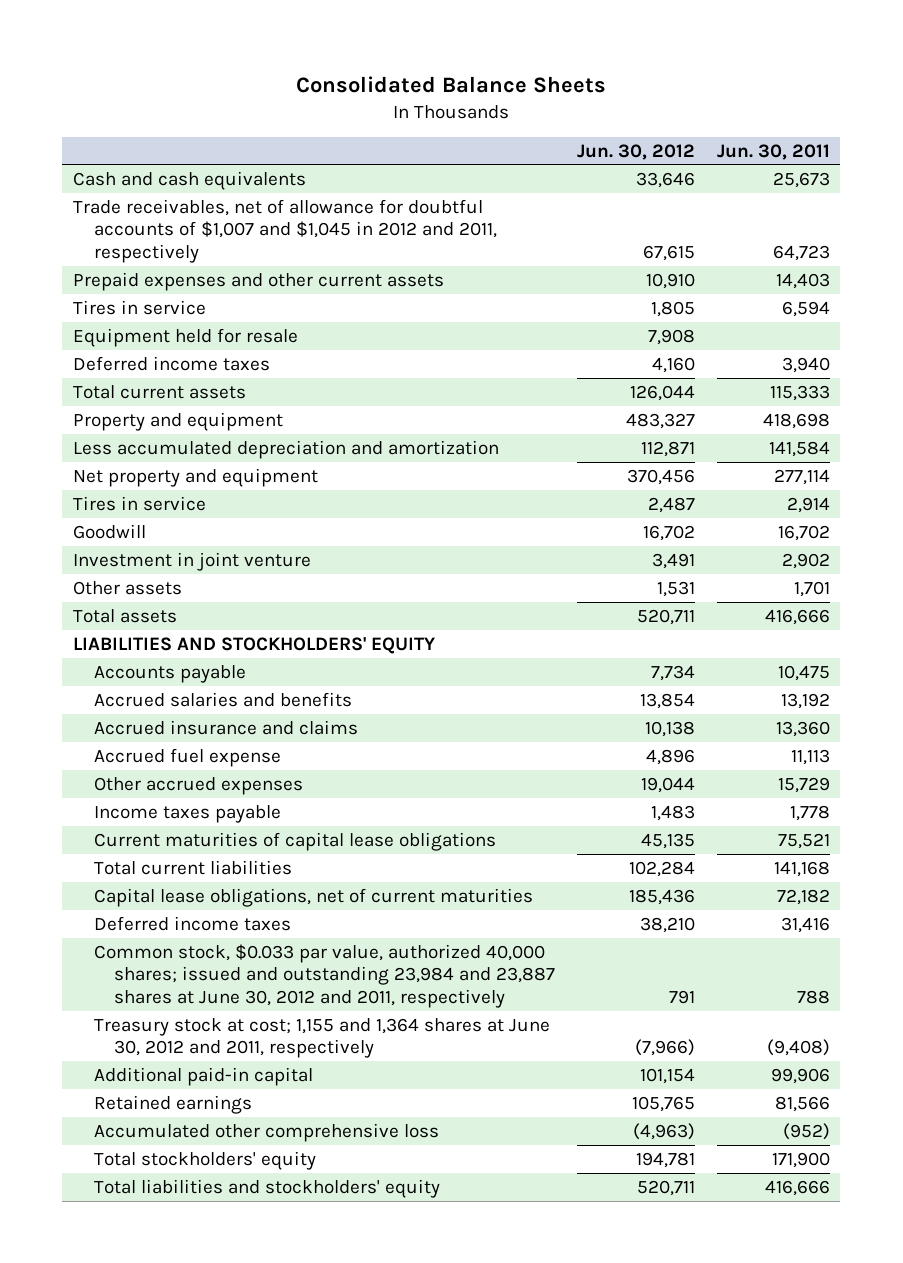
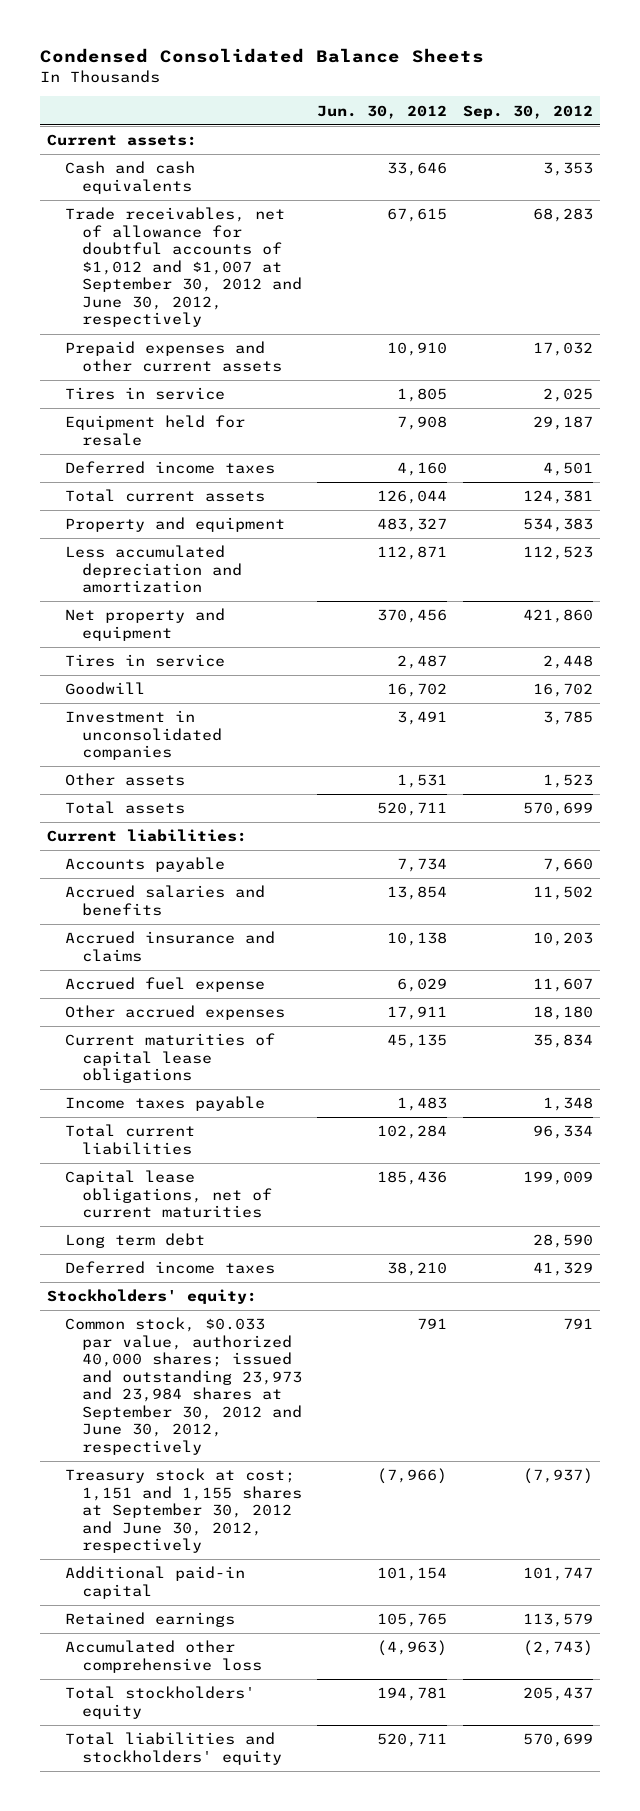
[296,75,607,93] Consolidated Balance Sheets -> [39,48,484,64] Condensed Consolidated Balance Sheets
[716,143,830,160] Jun. 30, 2011 -> none
none -> [462,104,593,119] Sep. 30, 2012
none -> [47,134,198,147] Current assets:
[73,198,497,264] Trade receivables, net of allowance for doubtful accounts of $1,007 and $1,045 in 2012 and 2011, respectively -> [64,207,303,328] Trade receivables, net of allowance for doubtful accounts of $1,012 and $1,007 at September 30, 2012 and June 30, 2012, respectively
[73,551,312,571] Investment in joint venture -> [64,710,223,761] Investment in unconsolidated companies
[73,636,436,654] LIABILITIES AND STOCKHOLDERS' EQUITY -> none
none -> [47,829,248,843] Current liabilities:
[645,748,695,765] 4,896 -> [397,978,448,993] 6,029
[640,776,695,793] 19,044 -> [387,1006,448,1021] 17,911
[93,804,281,823] Income taxes payable -> [64,1096,265,1112] Income taxes payable
none -> [64,1233,205,1249] Long term debt
none -> [47,1289,258,1305] Stockholders' equity:
[93,943,556,1009] Common stock, $0.033 par value, authorized 40,000 shares; issued and outstanding 23,984 and 23,887 shares at June 30, 2012 and 2011, respectively -> [64,1317,303,1455] Common stock, $0.033 par value, authorized 40,000 shares; issued and outstanding 23,973 and 23,984 shares at September 30, 2012 and June 30, 2012, respectively
[93,1017,550,1059] Treasury stock at cost; 1,155 and 1,364 shares at June 30, 2012 and 2011, respectively -> [64,1468,303,1554] Treasury stock at cost; 1,151 and 1,155 shares at September 30, 2012 and June 30, 2012, respectively

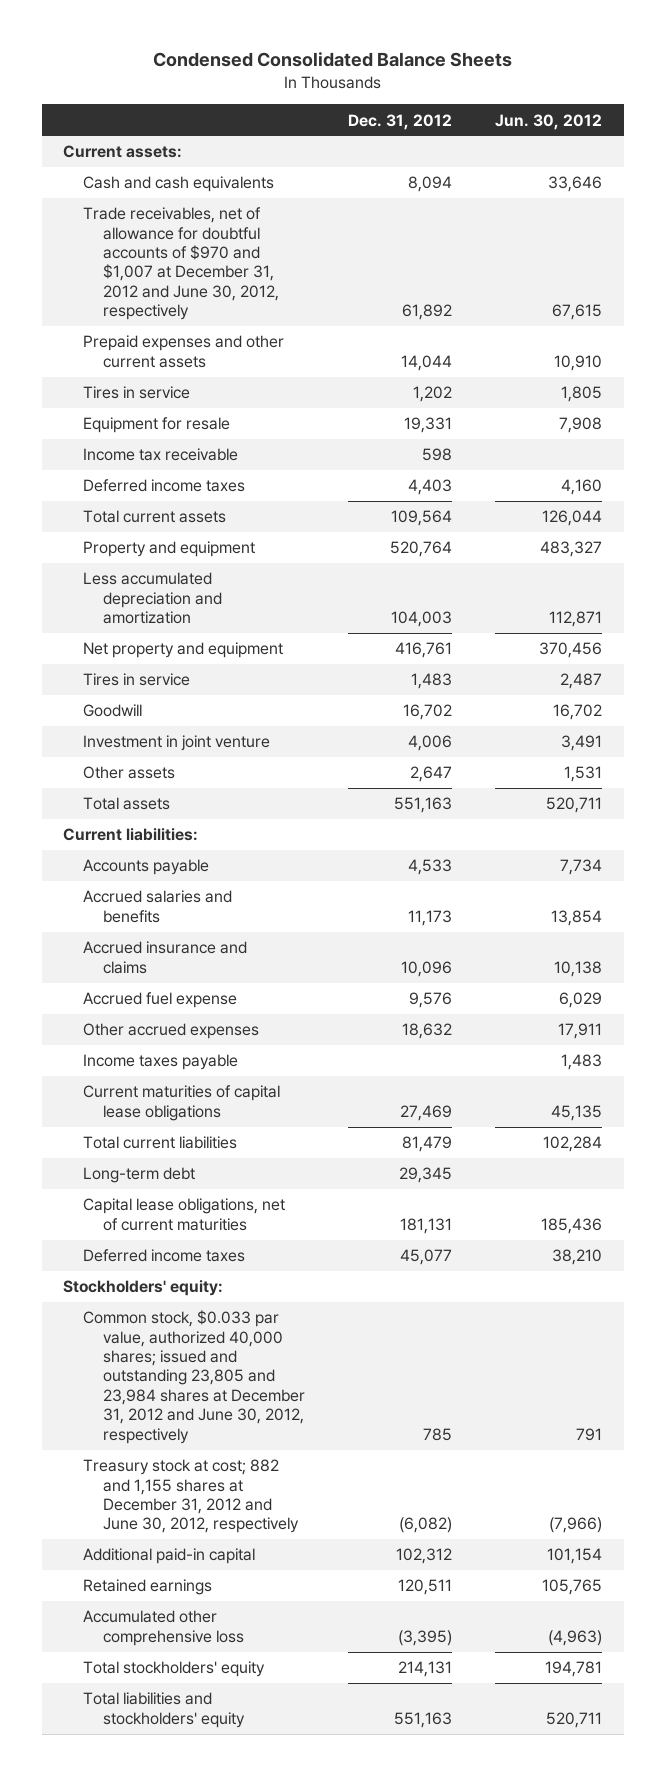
[462,104,593,119] Sep. 30, 2012 -> none
none -> [348,113,453,130] Dec. 31, 2012
[64,207,303,328] Trade receivables, net of allowance for doubtful accounts of $1,012 and $1,007 at September 30, 2012 and June 30, 2012, respectively -> [83,207,280,321] Trade receivables, net of allowance for doubtful accounts of $970 and $1,007 at December 31, 2012 and June 30, 2012, respectively
[64,415,245,446] Equipment held for resale -> [83,417,231,434] Equipment for resale
none -> [83,448,239,462] Income tax receivable
[64,710,223,761] Investment in unconsolidated companies -> [83,735,271,752] Investment in joint venture
[64,1033,275,1084] Current maturities of capital lease obligations -> [83,1085,281,1121] Current maturities of capital lease obligations
none -> [83,1167,196,1184] Long-term debt
[64,1233,205,1249] Long term debt -> none
[64,1317,303,1455] Common stock, $0.033 par value, authorized 40,000 shares; issued and outstanding 23,973 and 23,984 shares at September 30, 2012 and June 30, 2012, respectively -> [83,1310,306,1444] Common stock, $0.033 par value, authorized 40,000 shares; issued and outstanding 23,805 and 23,984 shares at December 31, 2012 and June 30, 2012, respectively
[64,1468,303,1554] Treasury stock at cost; 1,151 and 1,155 shares at September 30, 2012 and June 30, 2012, respectively -> [83,1459,300,1534] Treasury stock at cost; 882 and 1,155 shares at December 31, 2012 and June 30, 2012, respectively

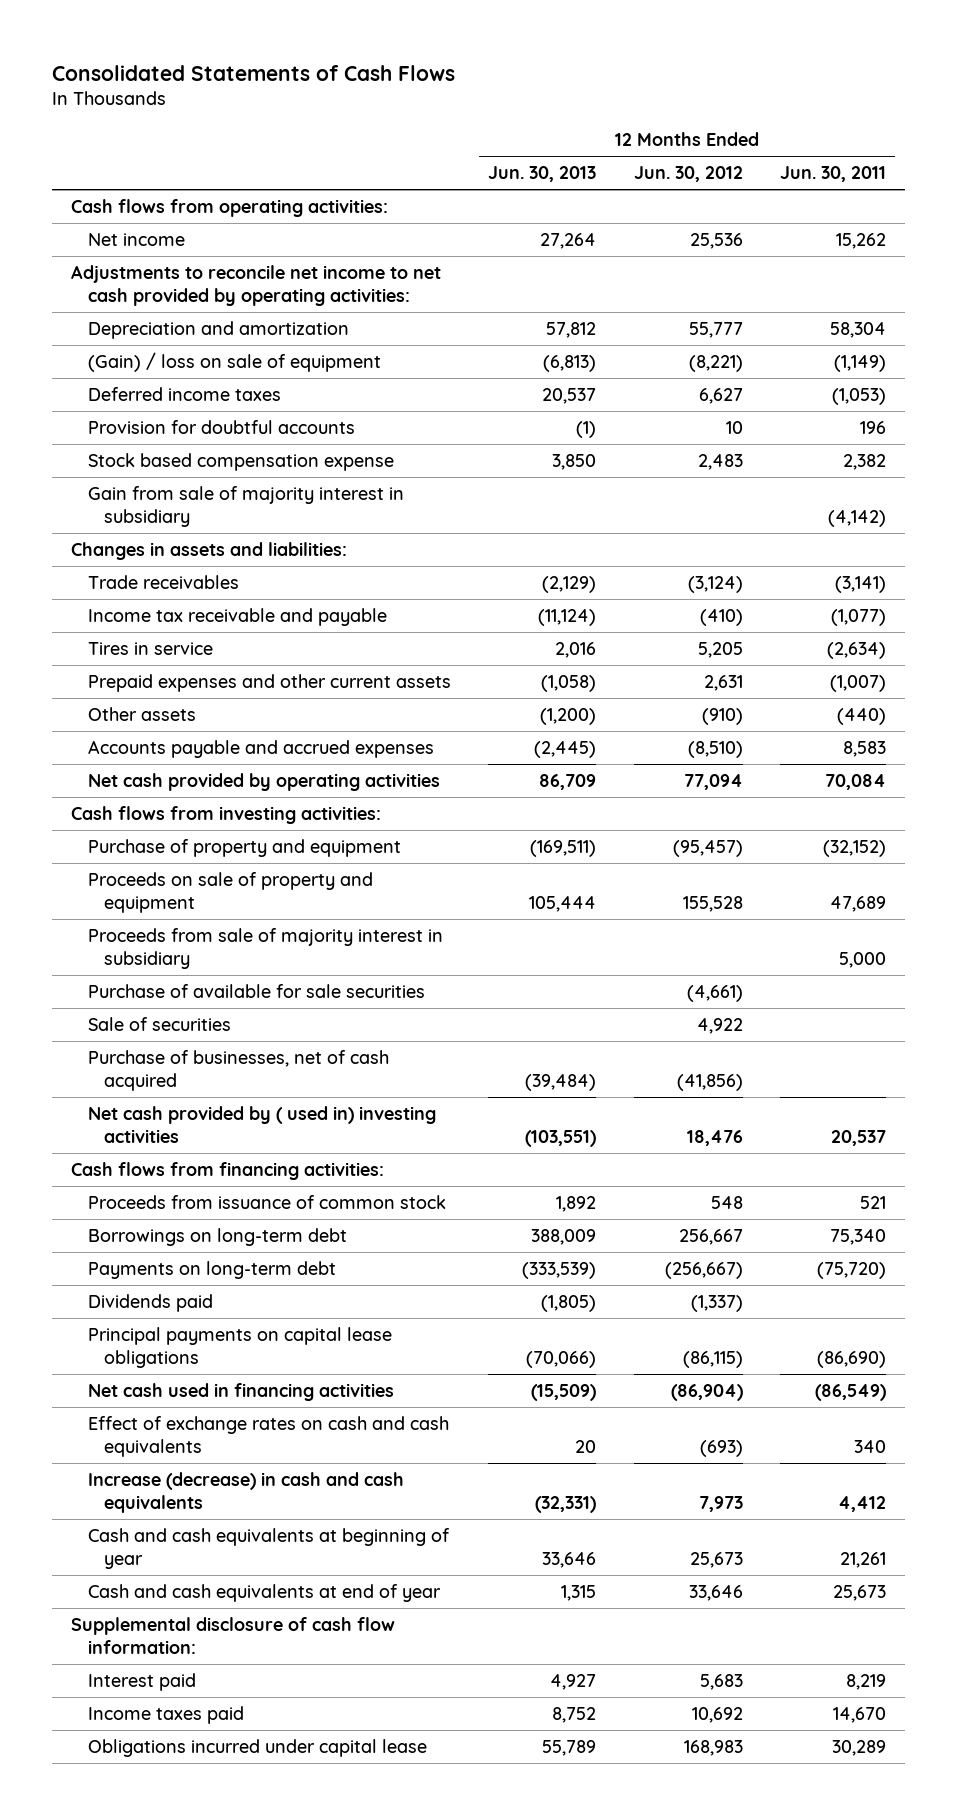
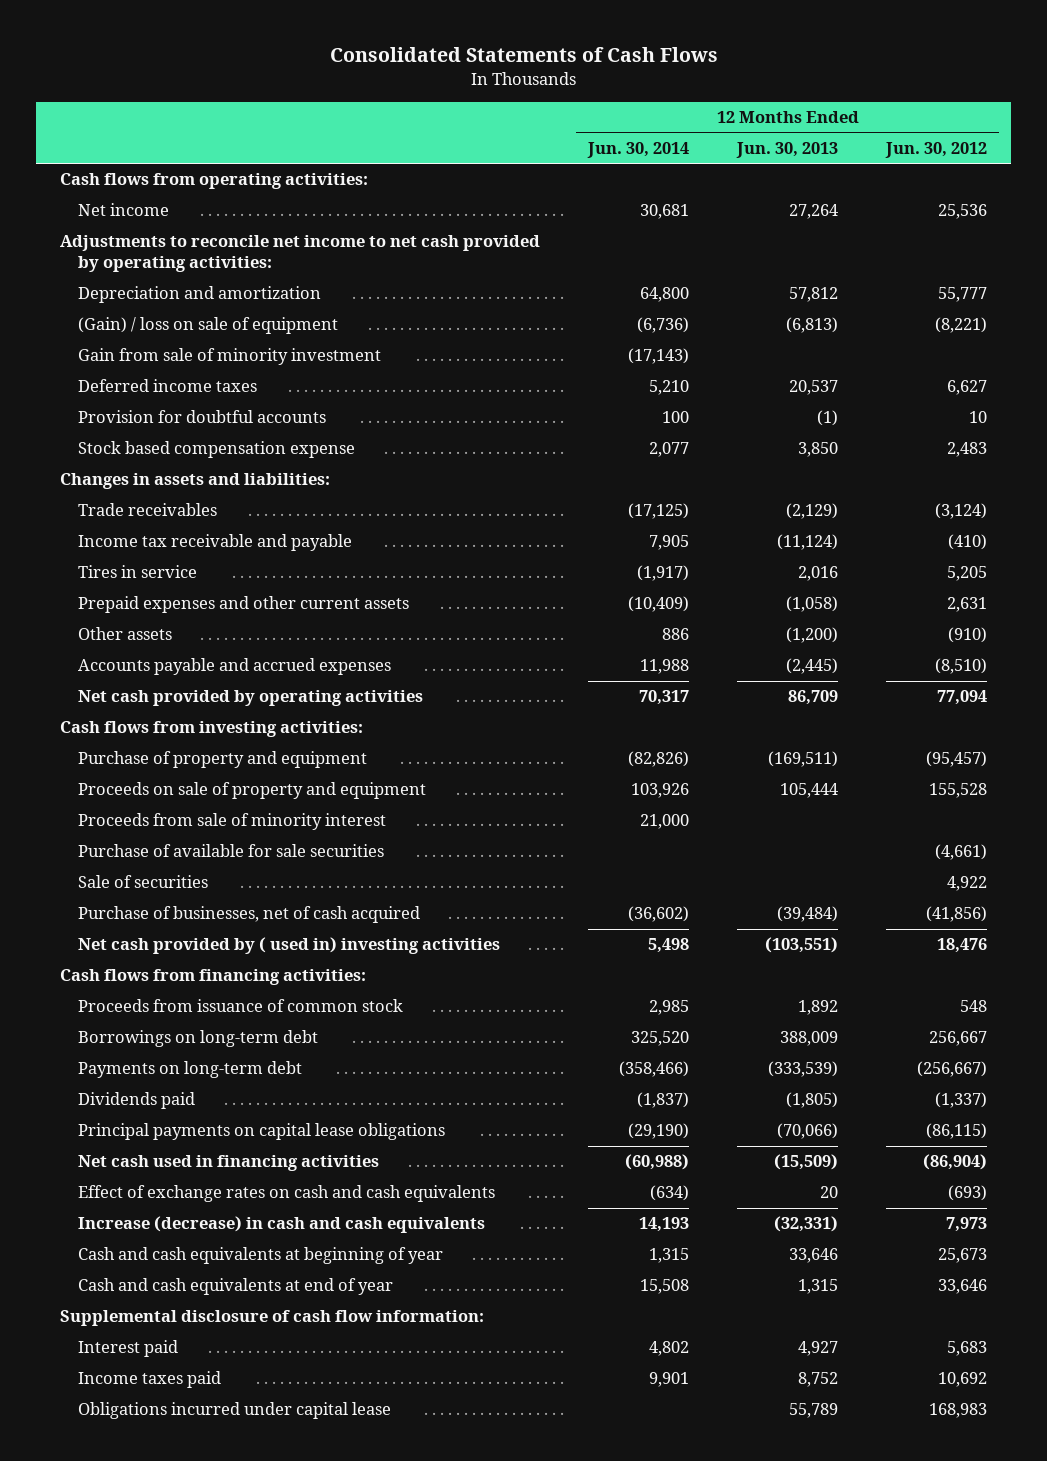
[779,166,886,183] Jun. 30, 2011 -> none
none -> [587,141,690,158] Jun. 30, 2014
none -> [78,348,382,366] Gain from sale of minority investment
[87,486,404,527] Gain from sale of majority interest in subsidiary -> none
[87,928,443,969] Proceeds from sale of majority interest in subsidiary -> [78,813,387,831] Proceeds from sale of minority interest

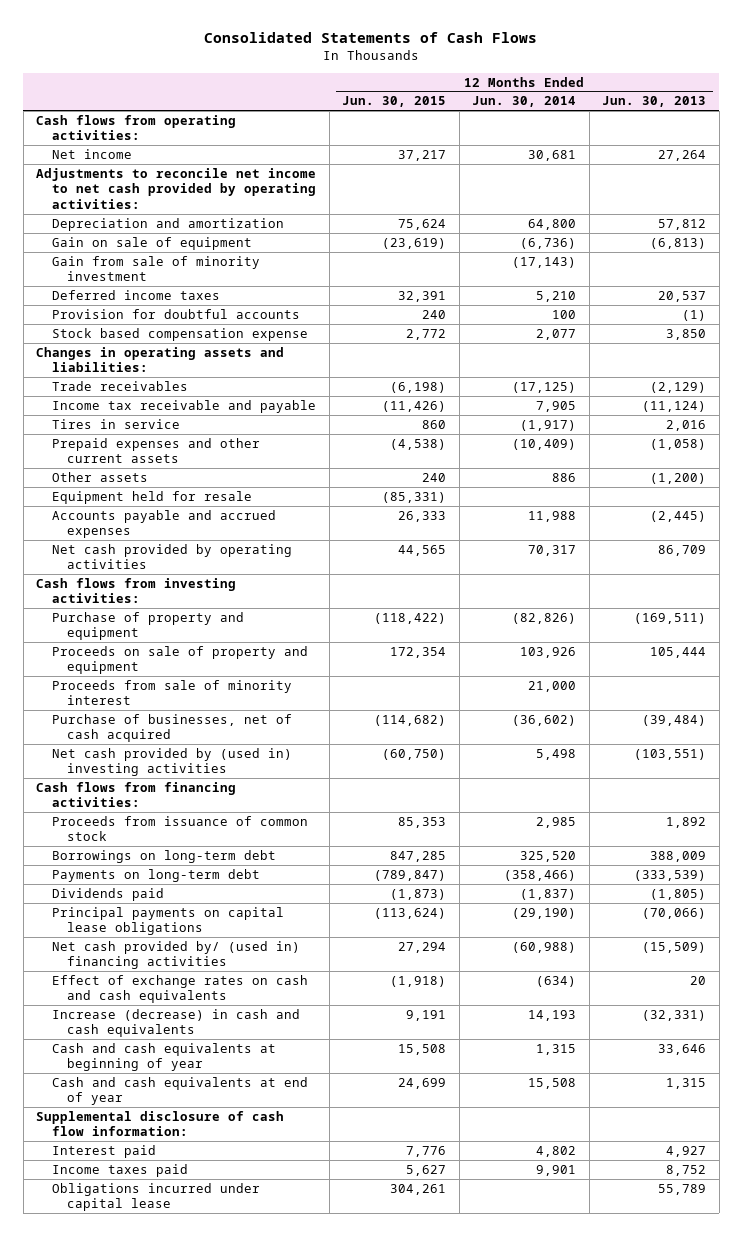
[885,141,988,158] Jun. 30, 2012 -> none
none -> [342,96,447,108] Jun. 30, 2015
[78,317,339,335] (Gain) / loss on sale of equipment -> [51,236,252,250] Gain on sale of equipment
[60,473,331,490] Changes in assets and liabilities: -> [36,346,285,373] Changes in operating assets and liabilities:
none -> [51,490,252,504] Equipment held for resale
[78,844,385,858] Purchase of available for sale securities -> none
[78,875,209,889] Sale of securities -> none
[78,937,501,955] Net cash provided by ( used in) investing activities -> [51,747,292,777] Net cash provided by (used in) investing activities
[78,1155,380,1172] Net cash used in financing activities -> [51,940,300,970] Net cash provided by/ (used in) financing activities

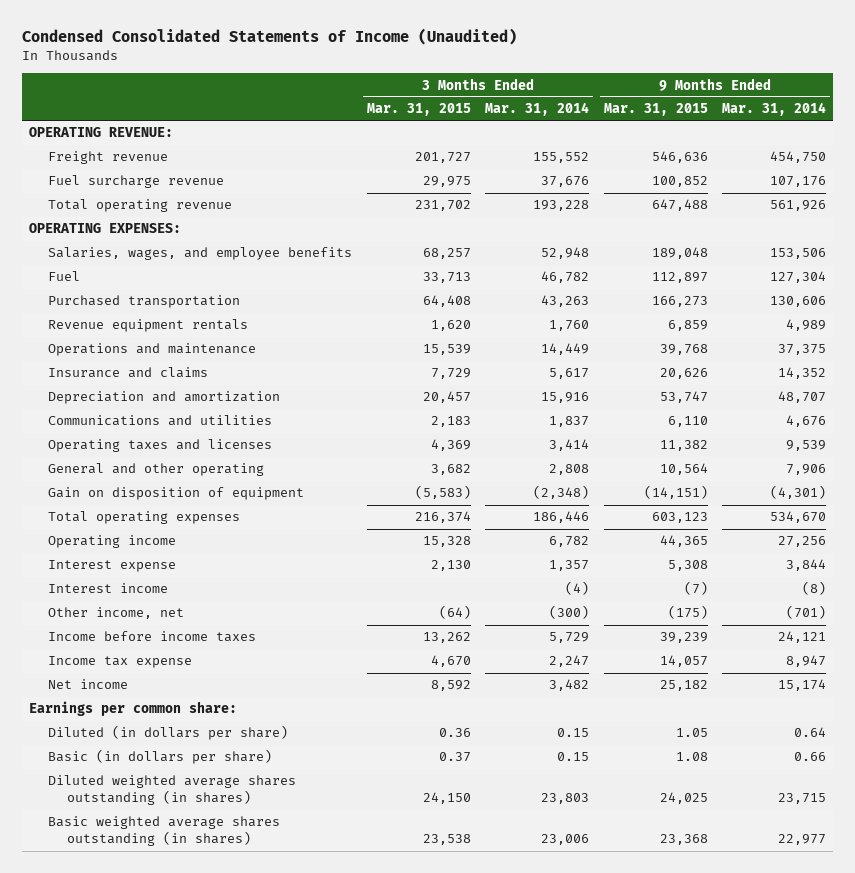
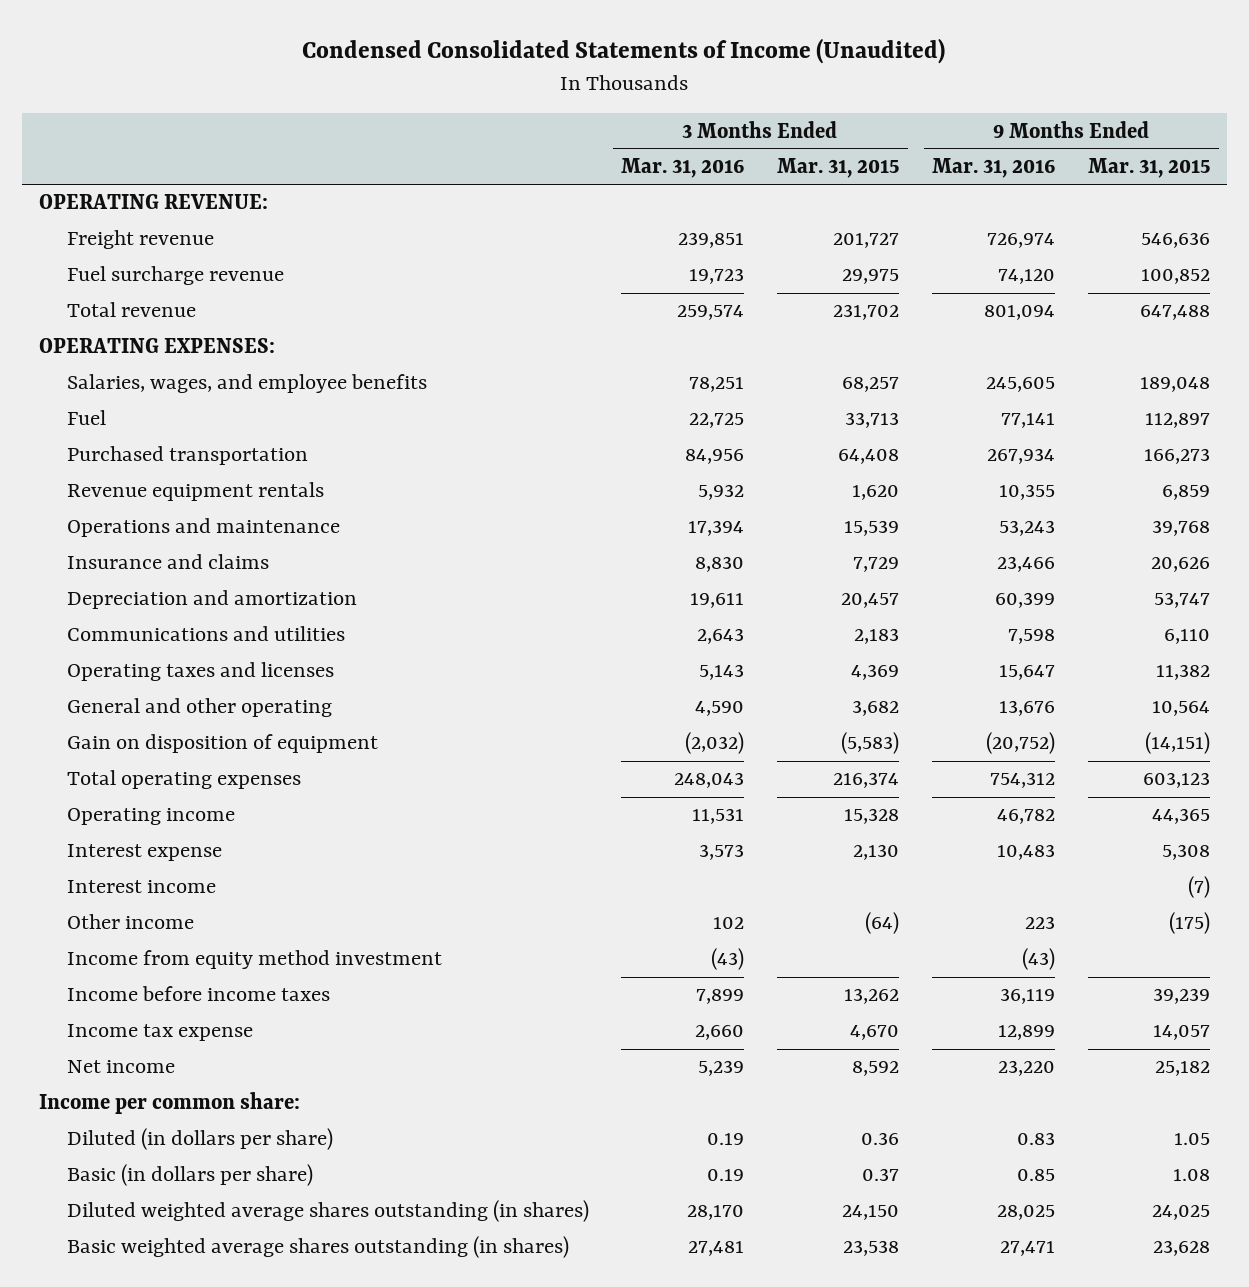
[485,102,590,117] Mar. 31, 2014 -> none
[722,102,827,117] Mar. 31, 2014 -> none
none -> [621,158,745,179] Mar. 31, 2016
none -> [932,158,1056,179] Mar. 31, 2016
[48,199,233,213] Total operating revenue -> [66,302,196,318] Total revenue
[48,607,185,620] Other income, net -> [66,914,194,930] Other income
none -> [66,950,442,970] Income from equity method investment
[28,701,237,717] Earnings per common share: -> [38,1092,300,1115] Income per common share:
[659,834,708,846] 23,368 -> [1153,1240,1211,1257] 23,628

